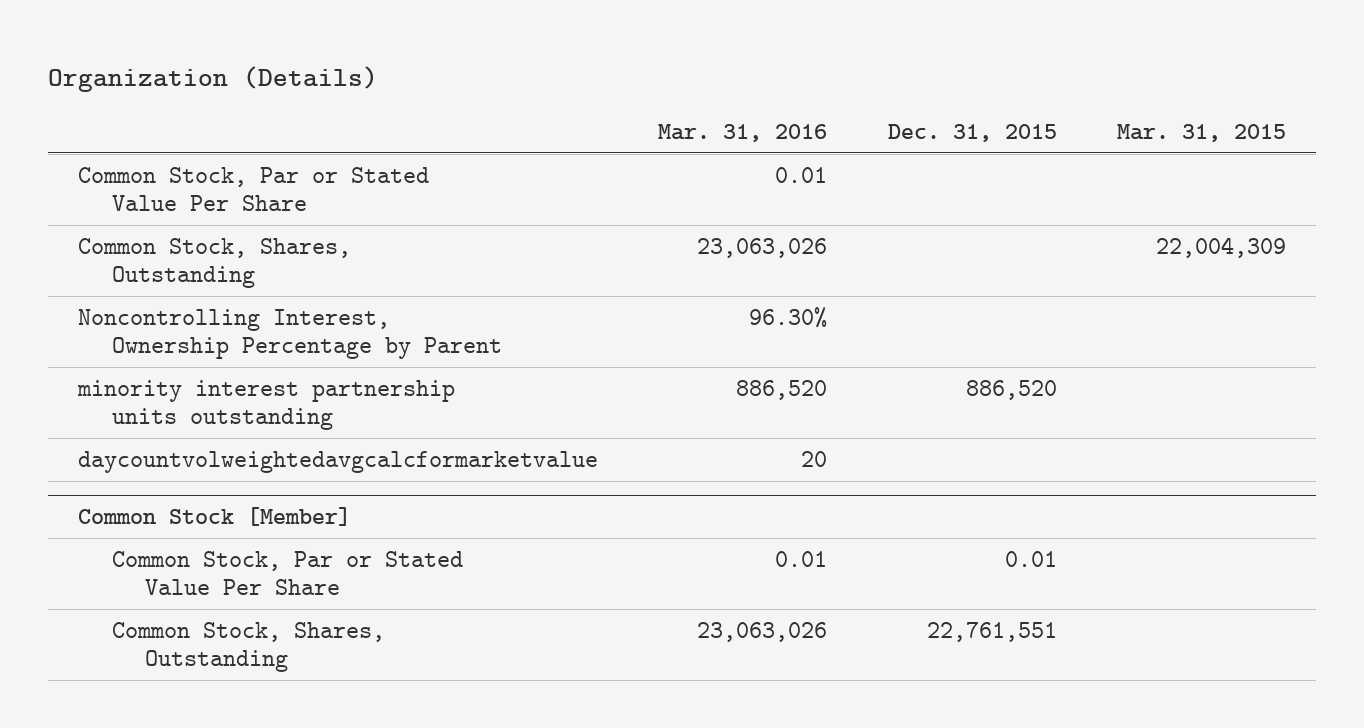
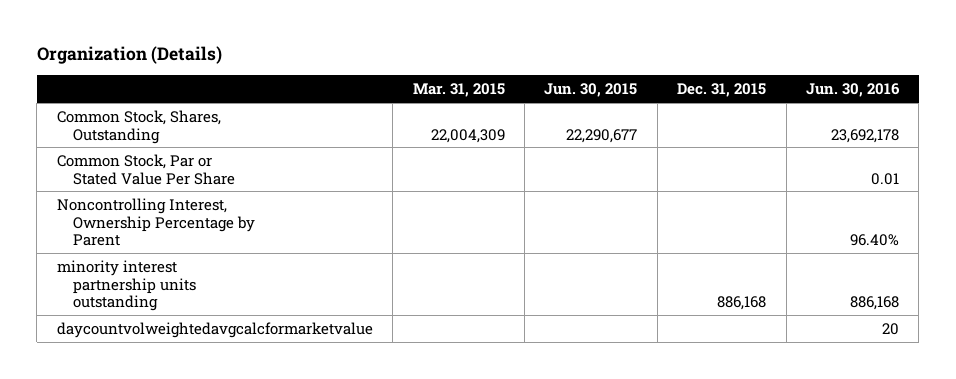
[658,124,828,143] Mar. 31, 2016 -> none
none -> [544,83,638,98] Jun. 30, 2015
none -> [806,83,901,98] Jun. 30, 2016
[78,166,430,212] Common Stock, Par or Stated Value Per Share -> [56,153,236,185] Common Stock, Par or Stated Value Per Share
[965,379,1057,400] 886,520 -> [717,296,767,311] 886,168
[78,506,352,526] Common Stock [Member] -> none
[111,550,463,596] Common Stock, Par or Stated Value Per Share -> none
[111,621,385,673] Common Stock, Shares, Outstanding -> none

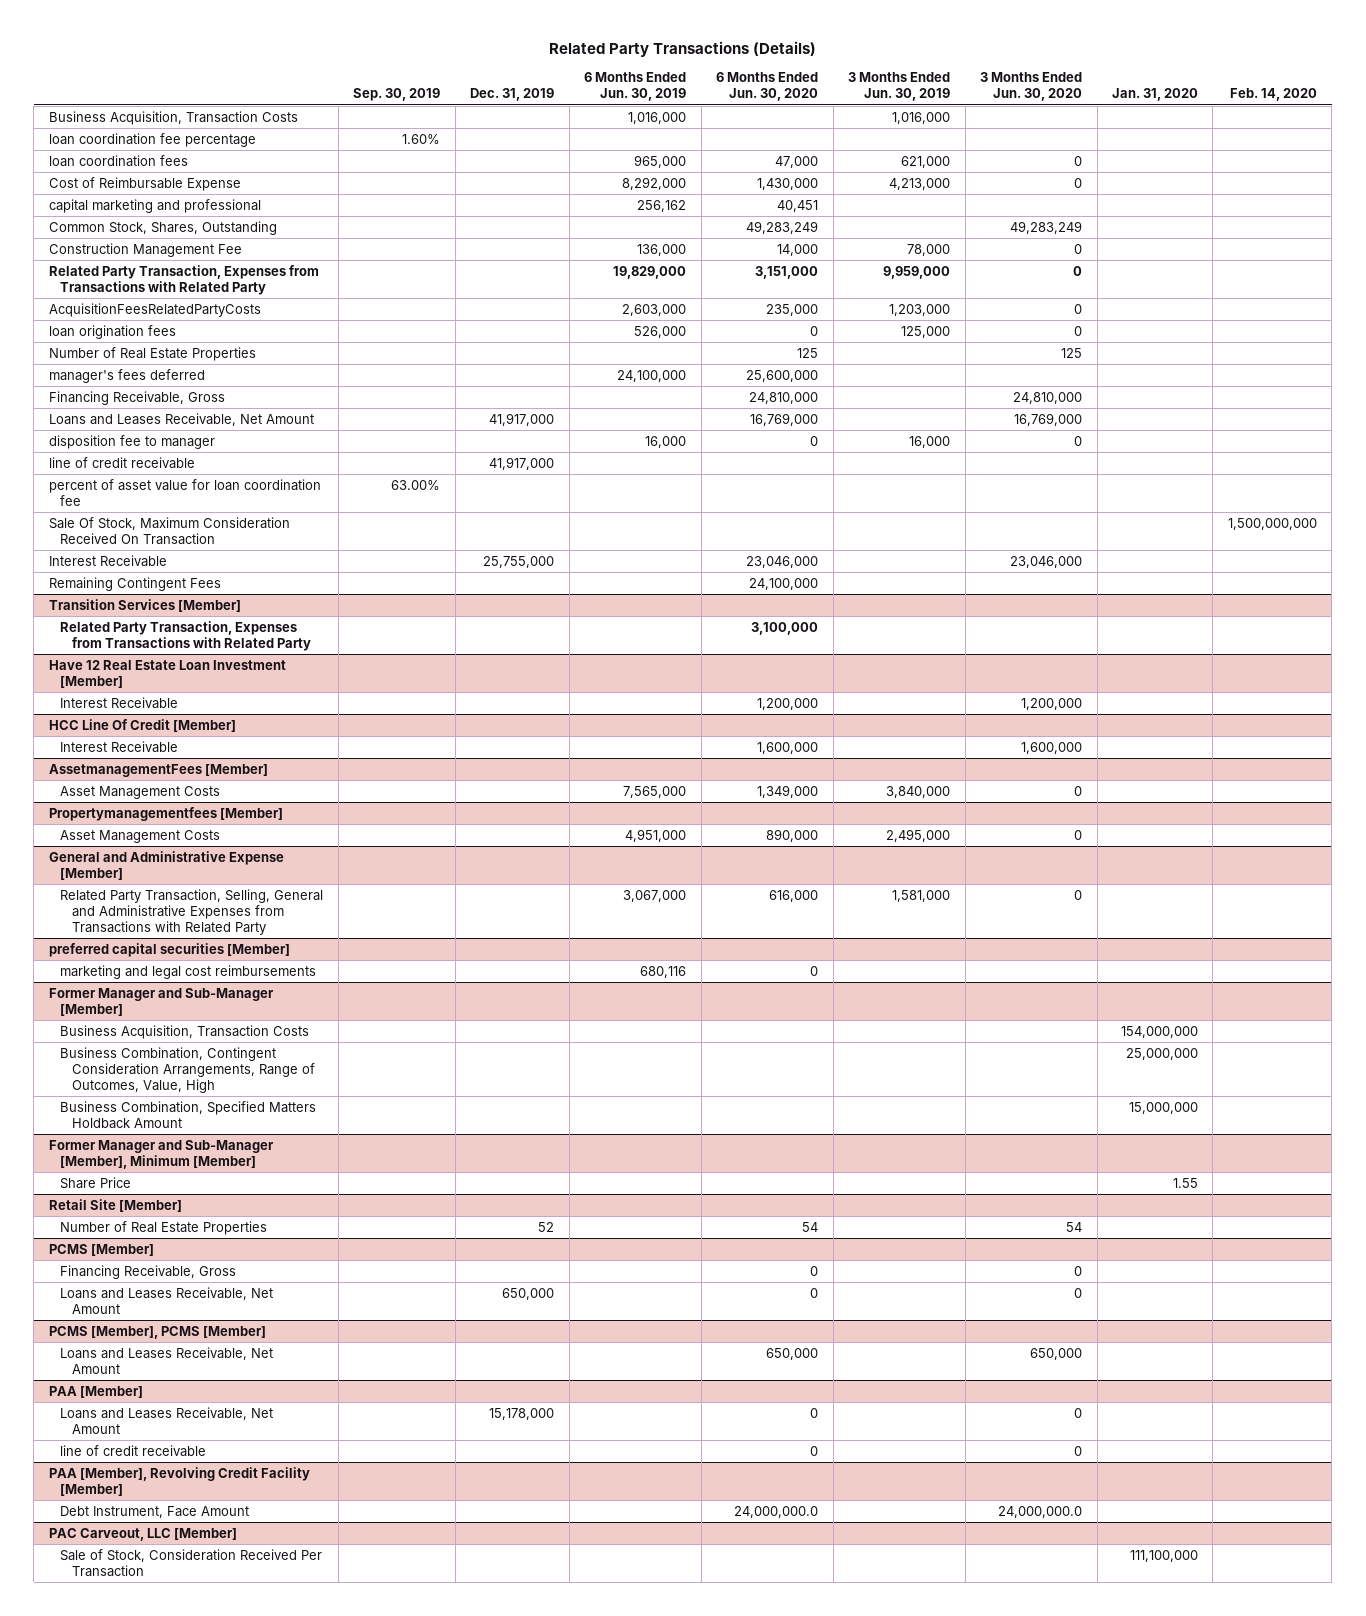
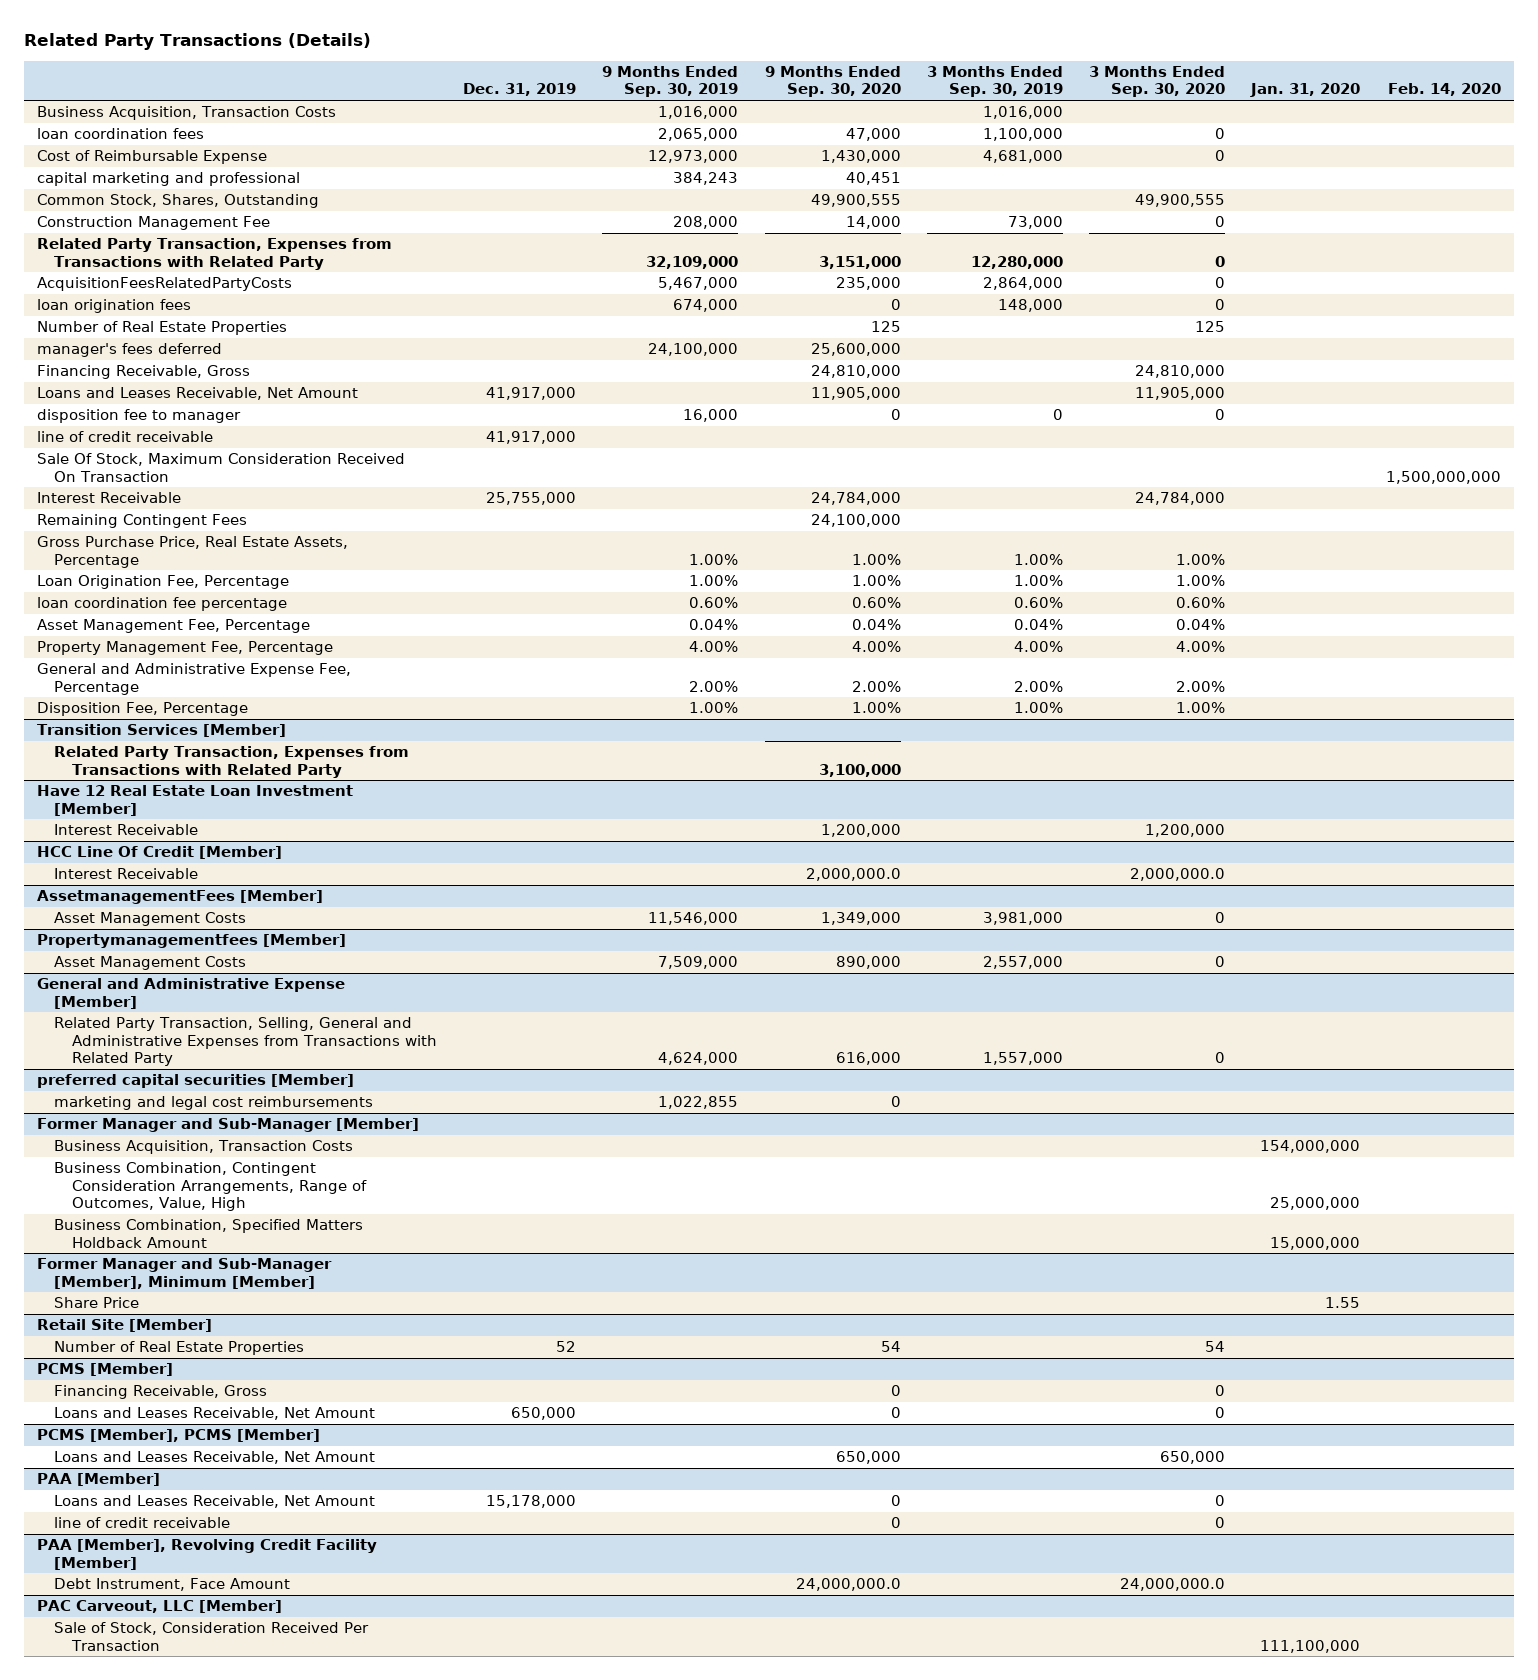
[353,88,441,102] Sep. 30, 2019 -> none
[584,72,687,102] 6 Months Ended Jun. 30, 2019 -> none
[716,72,819,102] 6 Months Ended Jun. 30, 2020 -> none
[848,72,951,102] 3 Months Ended Jun. 30, 2019 -> none
[980,72,1083,102] 3 Months Ended Jun. 30, 2020 -> none
none -> [602,65,739,98] 9 Months Ended Sep. 30, 2019
none -> [764,65,901,98] 9 Months Ended Sep. 30, 2020
none -> [926,65,1063,98] 3 Months Ended Sep. 30, 2019
none -> [1088,65,1225,98] 3 Months Ended Sep. 30, 2020
[48,478,321,506] percent of asset value for loan coordination fee -> none
none -> [37,536,349,568] Gross Purchase Price, Real Estate Assets, Percentage
none -> [37,575,290,590] Loan Origination Fee, Percentage
[48,132,256,147] loan coordination fee percentage -> [37,597,288,612] loan coordination fee percentage
none -> [37,619,311,634] Asset Management Fee, Percentage
none -> [37,641,334,656] Property Management Fee, Percentage
none -> [37,663,352,695] General and Administrative Expense Fee, Percentage
none -> [37,702,249,717] Disposition Fee, Percentage

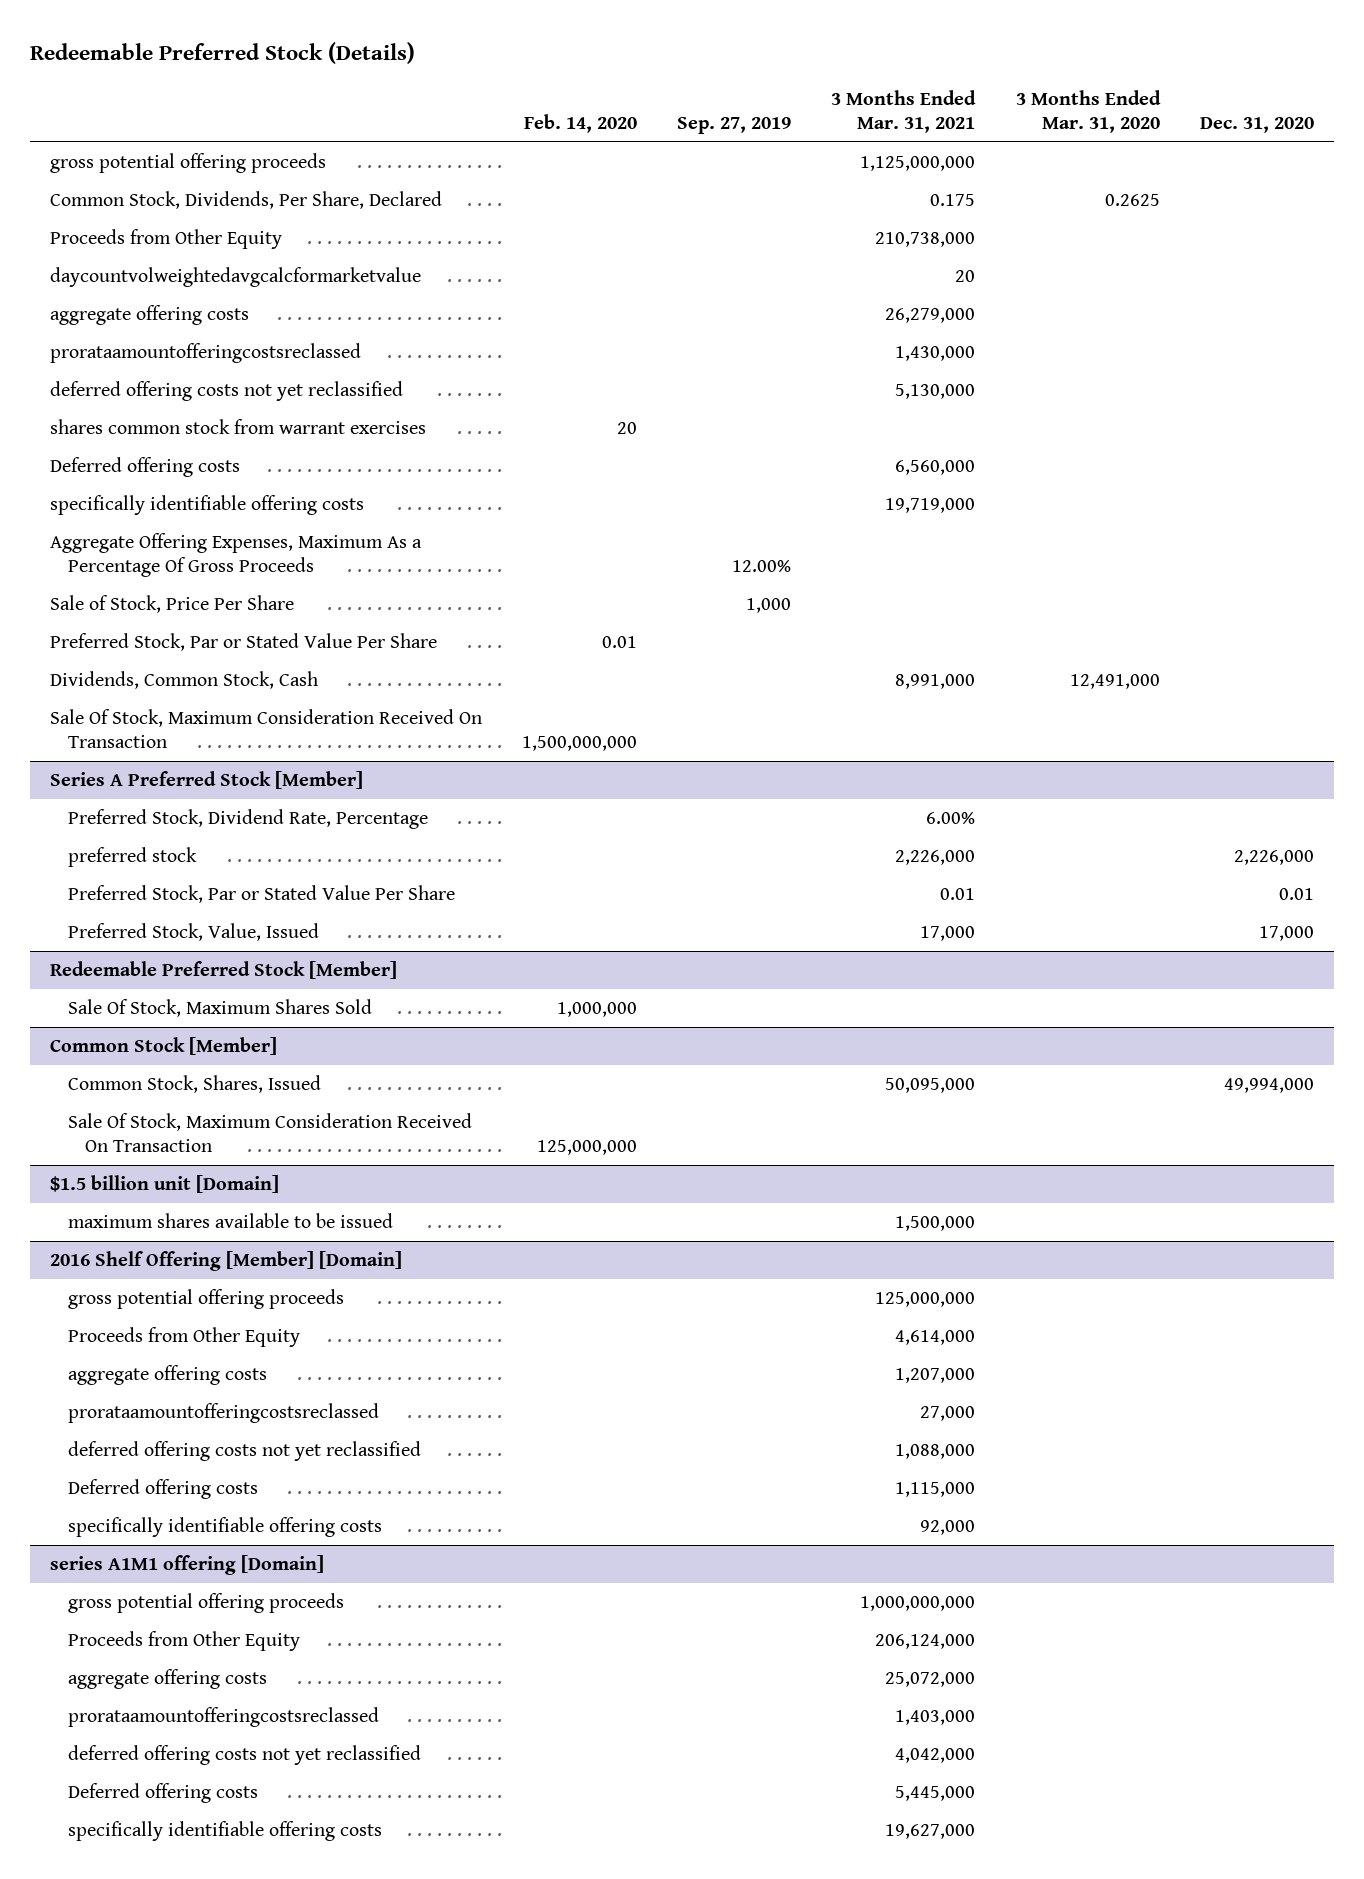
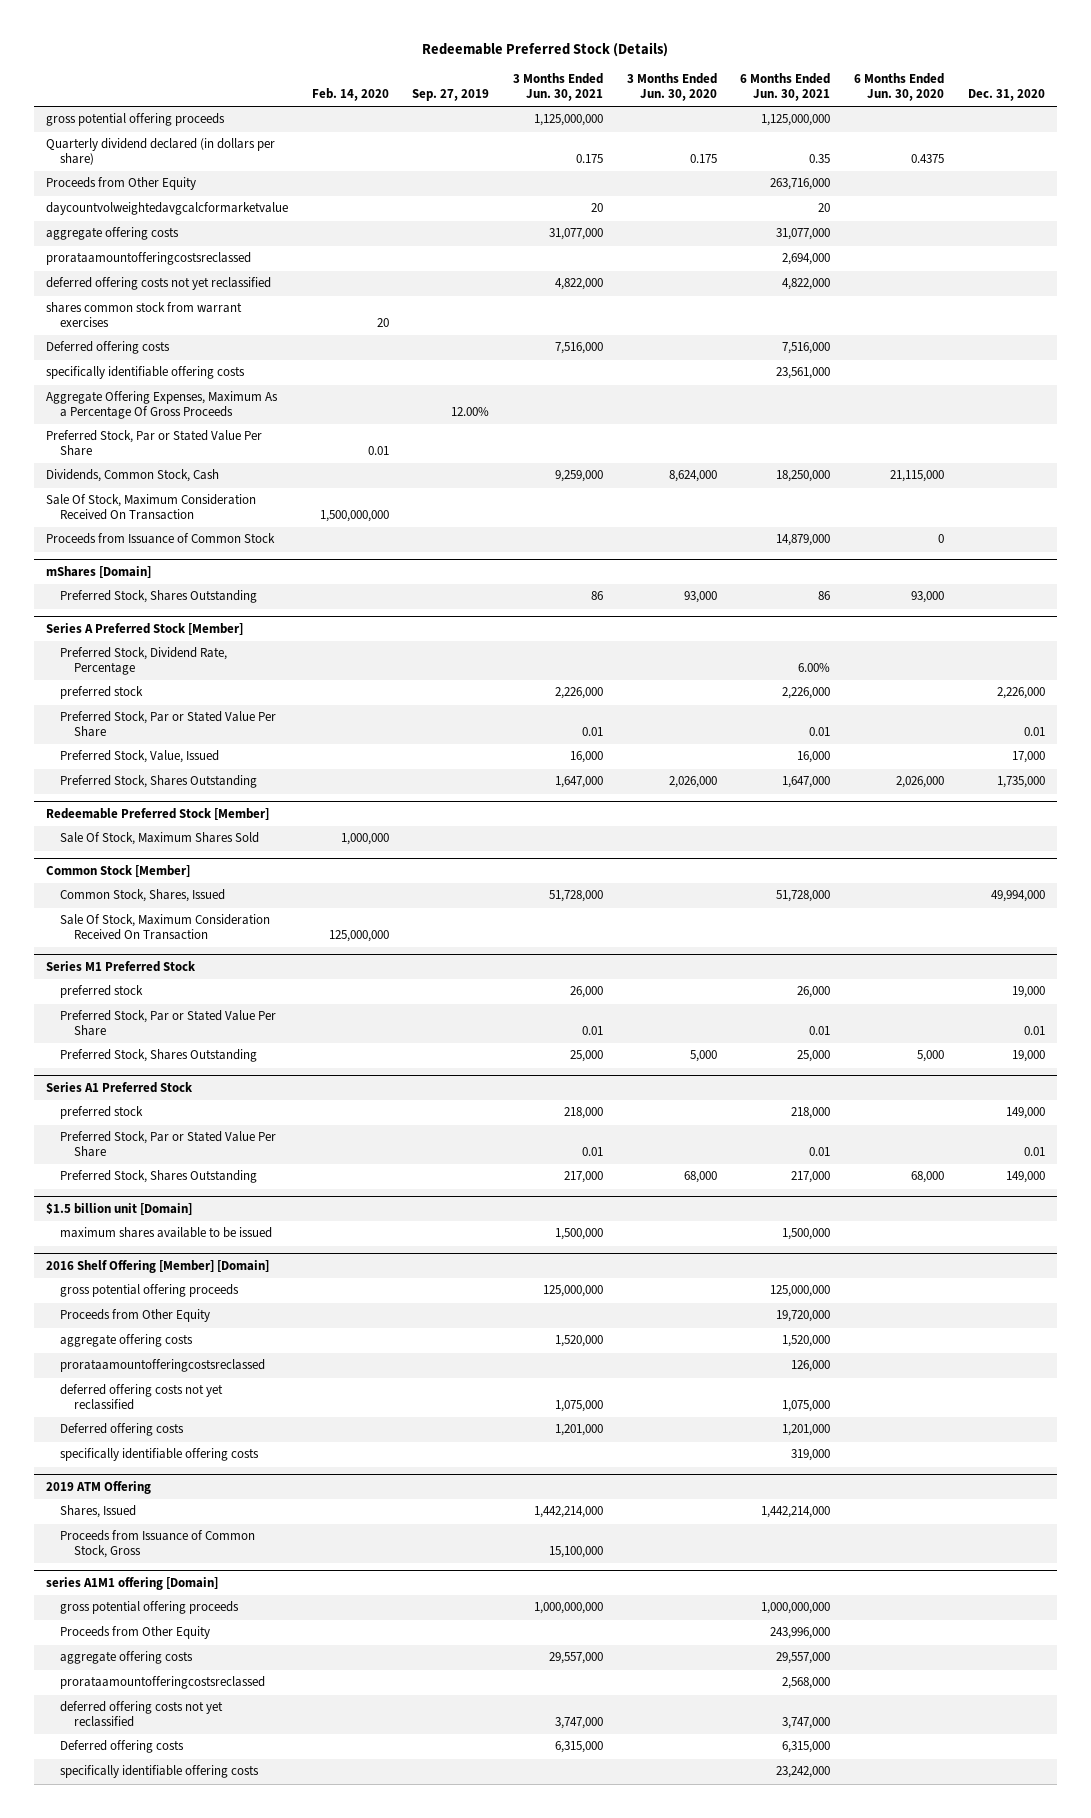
[831,89,977,133] 3 Months Ended Mar. 31, 2021 -> none
[1015,89,1161,133] 3 Months Ended Mar. 31, 2020 -> none
none -> [513,73,604,102] 3 Months Ended Jun. 30, 2021
none -> [626,73,717,102] 3 Months Ended Jun. 30, 2020
none -> [740,73,831,102] 6 Months Ended Jun. 30, 2021
none -> [854,73,945,102] 6 Months Ended Jun. 30, 2020
[49,190,442,209] Common Stock, Dividends, Per Share, Declared -> [46,138,276,166] Quarterly dividend declared (in dollars per share)
[49,594,294,613] Sale of Stock, Price Per Share -> none
none -> [46,533,276,545] Proceeds from Issuance of Common Stock
none -> [46,565,152,578] mShares [Domain]
none -> [60,590,258,604] Preferred Stock, Shares Outstanding
none -> [60,775,258,789] Preferred Stock, Shares Outstanding
none -> [46,960,197,972] Series M1 Preferred Stock
none -> [60,985,144,999] preferred stock
none -> [60,1010,277,1037] Preferred Stock, Par or Stated Value Per Share
none -> [60,1049,258,1063] Preferred Stock, Shares Outstanding
none -> [46,1081,194,1093] Series A1 Preferred Stock
none -> [60,1106,144,1120] preferred stock
none -> [60,1131,277,1158] Preferred Stock, Par or Stated Value Per Share
none -> [60,1170,258,1184] Preferred Stock, Shares Outstanding
none -> [46,1480,152,1494] 2019 ATM Offering
none -> [60,1505,137,1519] Shares, Issued
none -> [60,1530,256,1559] Proceeds from Issuance of Common Stock, Gross

